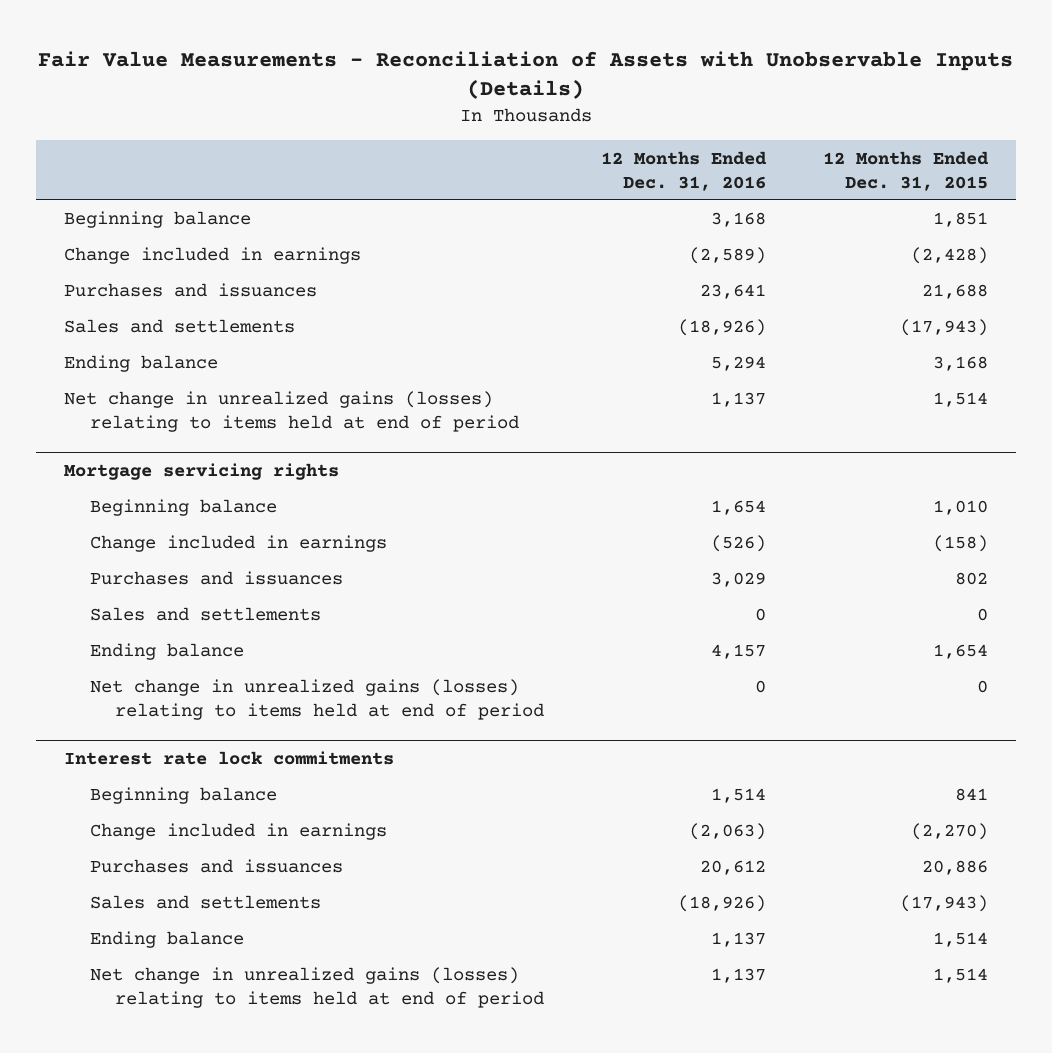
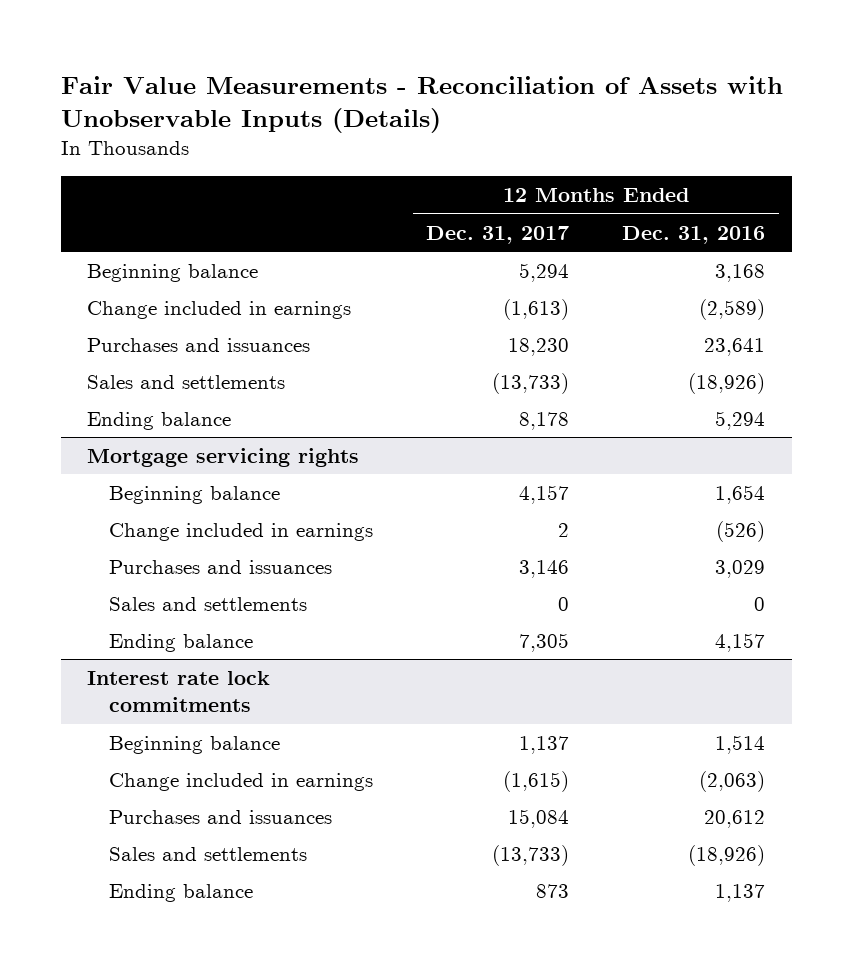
[822,150,989,191] 12 Months Ended Dec. 31, 2015 -> none
none -> [425,225,569,244] Dec. 31, 2017
[64,391,519,433] Net change in unrealized gains (losses) relating to items held at end of period -> none
[89,679,545,721] Net change in unrealized gains (losses) relating to items held at end of period -> none
[89,967,545,1009] Net change in unrealized gains (losses) relating to items held at end of period -> none

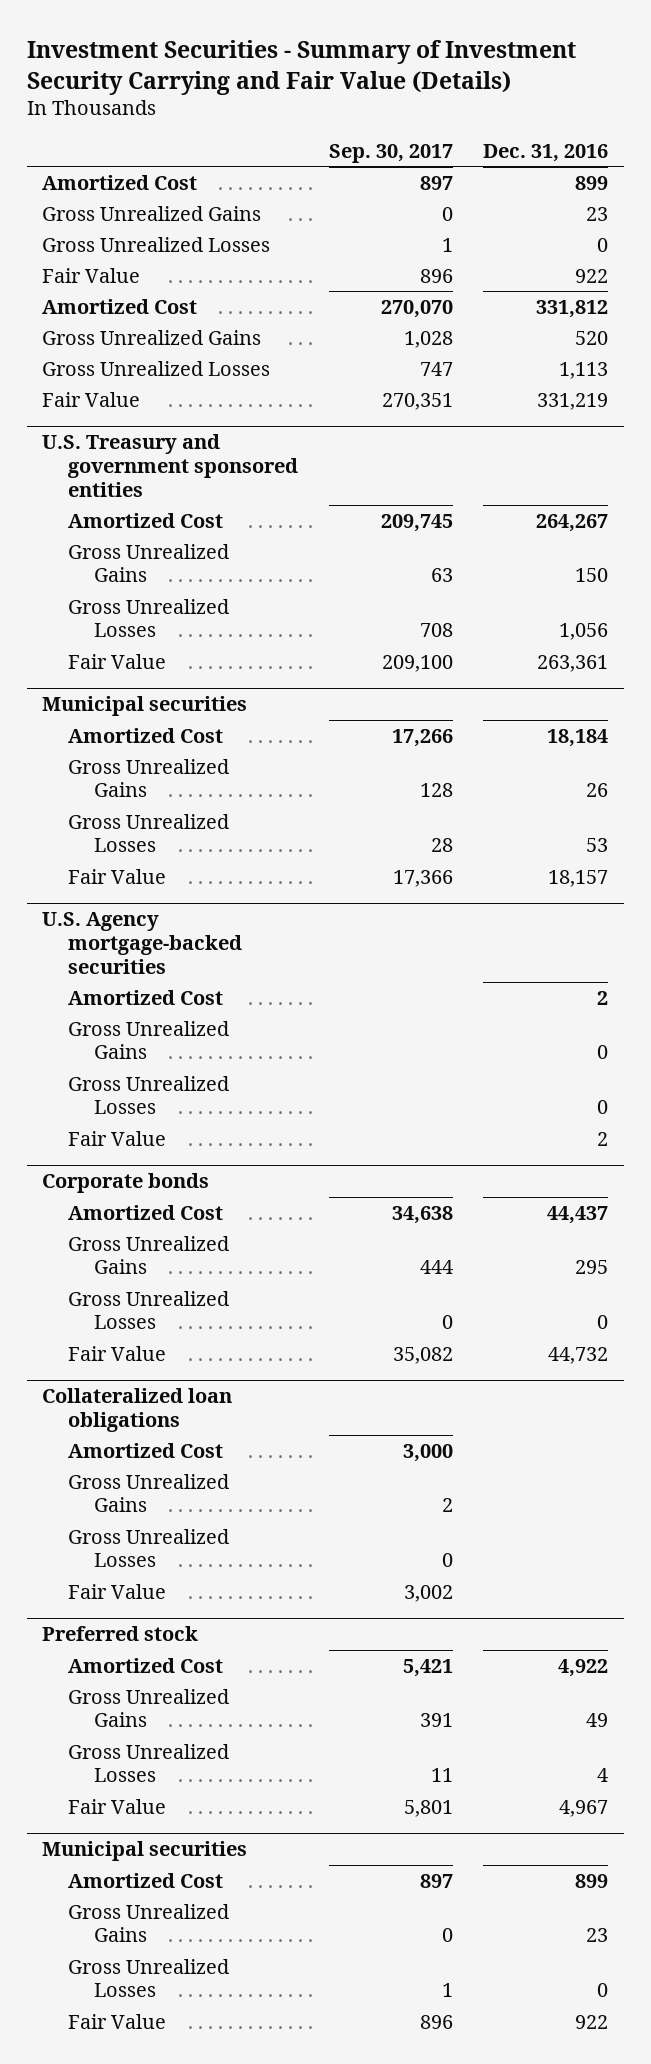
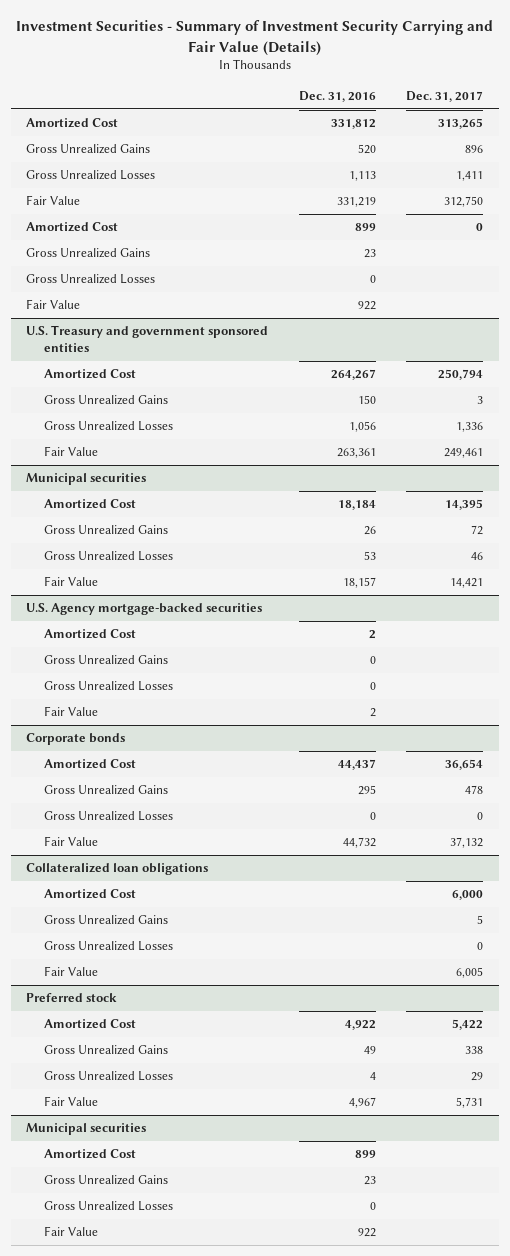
[328,143,453,163] Sep. 30, 2017 -> none
none -> [406,90,484,102] Dec. 31, 2017
[42,174,198,190] Amortized Cost -> [26,222,119,233] Amortized Cost
[42,205,262,221] Gross Unrealized Gains -> [26,248,151,259] Gross Unrealized Gains
[42,236,271,252] Gross Unrealized Losses -> [26,274,156,285] Gross Unrealized Losses
[42,267,141,283] Fair Value -> [26,299,81,310] Fair Value

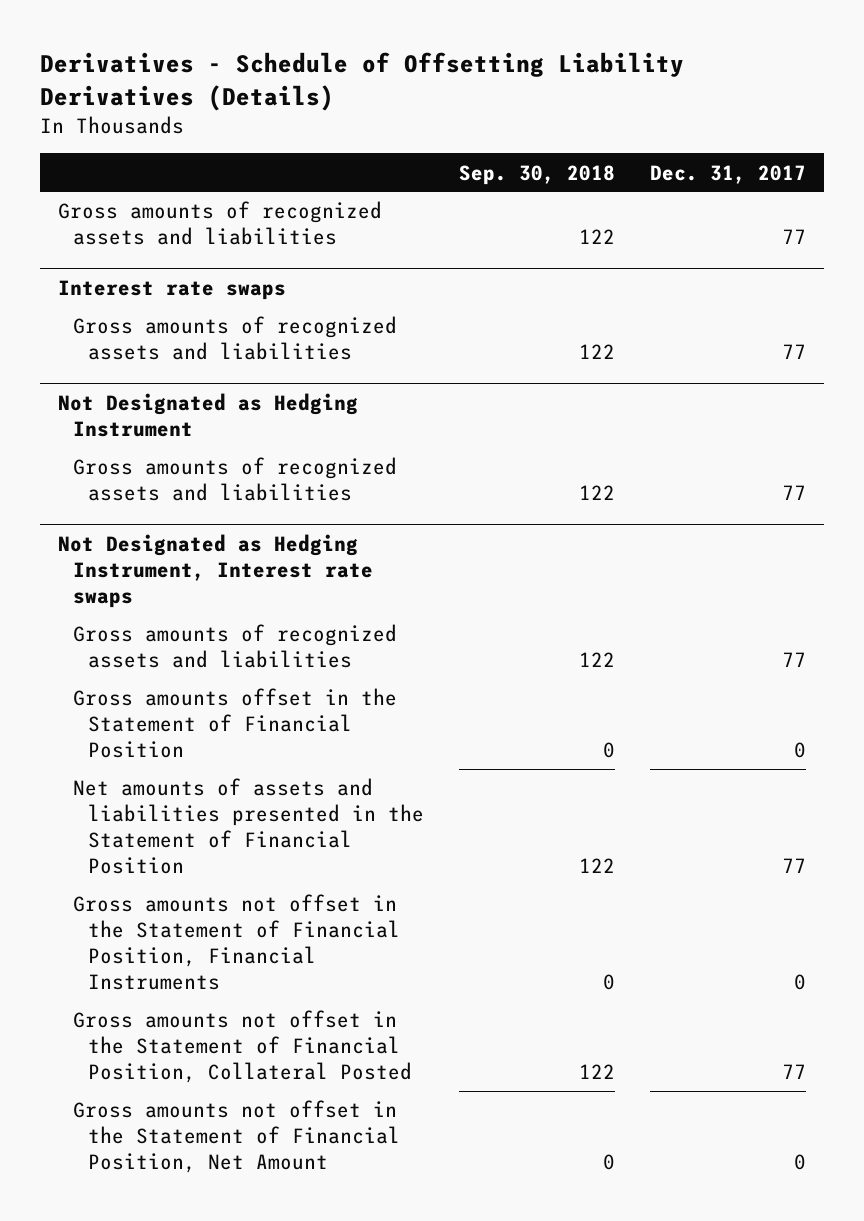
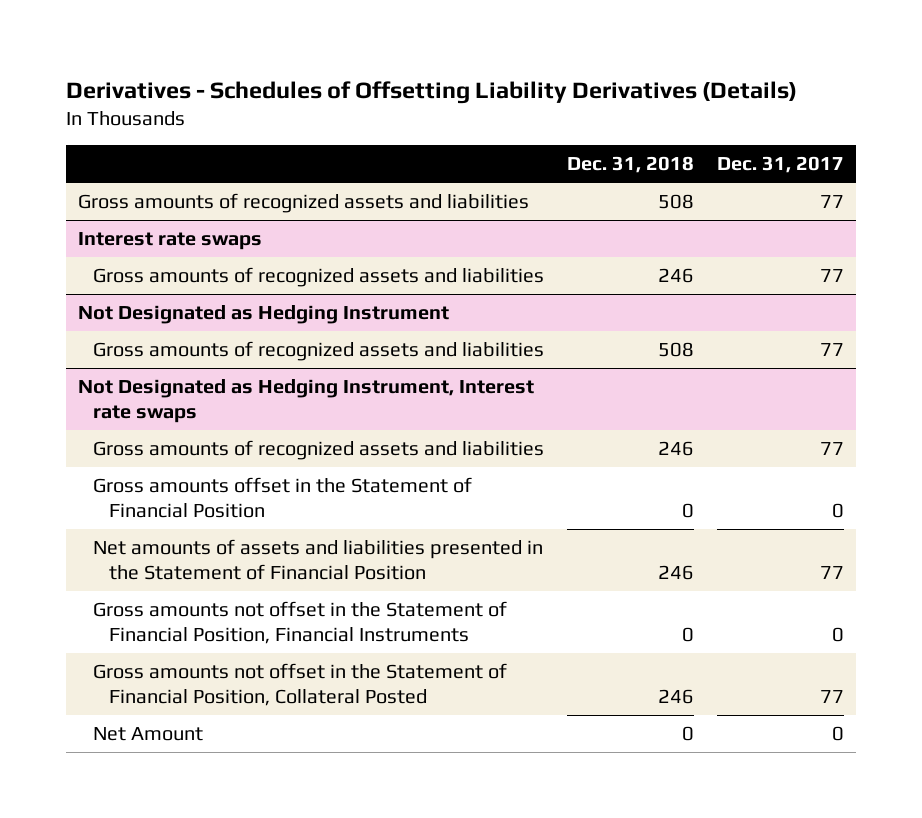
[40,52,685,111] Derivatives - Schedule of Offsetting Liability Derivatives (Details) -> [66,80,798,104] Derivatives - Schedules of Offsetting Liability Derivatives (Details)
[459,164,616,185] Sep. 30, 2018 -> none
none -> [567,156,695,174] Dec. 31, 2018
[73,1100,401,1174] Gross amounts not offset in the Statement of Financial Position, Net Amount -> [93,727,204,742] Net Amount

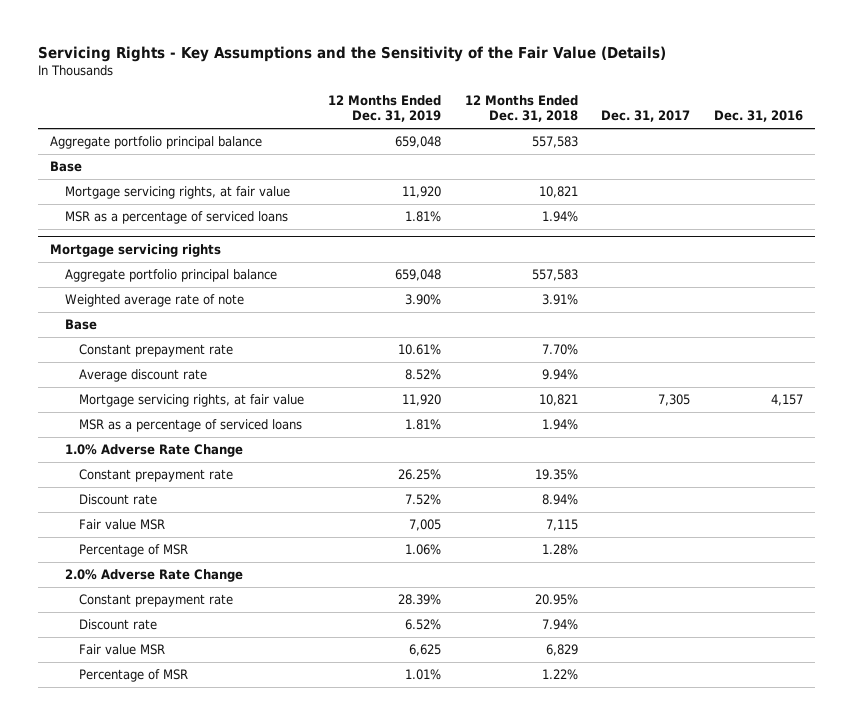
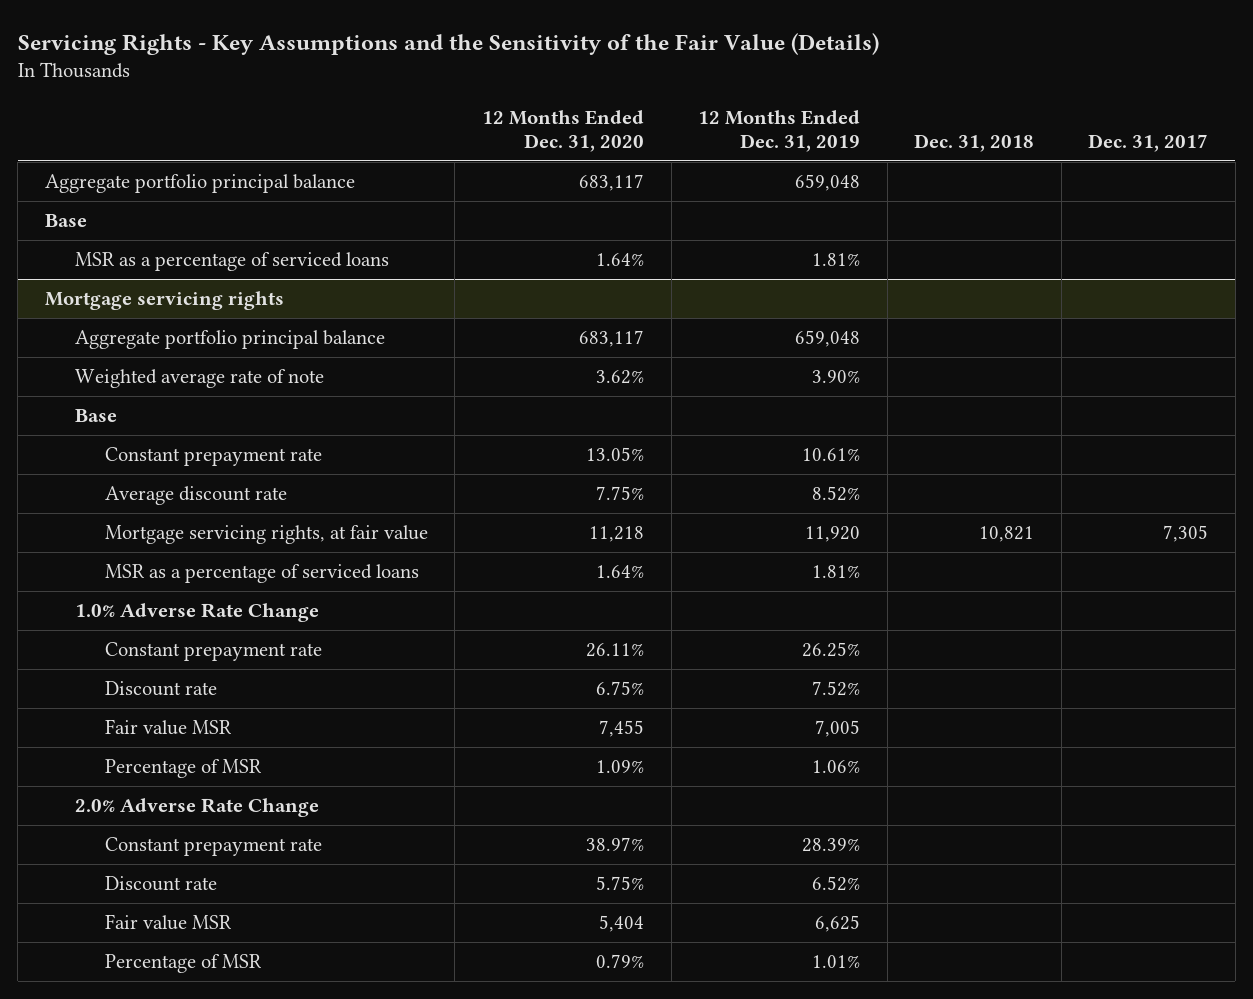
[464,94,578,123] 12 Months Ended Dec. 31, 2018 -> none
[714,110,804,123] Dec. 31, 2016 -> none
none -> [481,109,644,152] 12 Months Ended Dec. 31, 2020
none -> [914,133,1035,152] Dec. 31, 2018
[64,186,290,200] Mortgage servicing rights, at fair value -> none

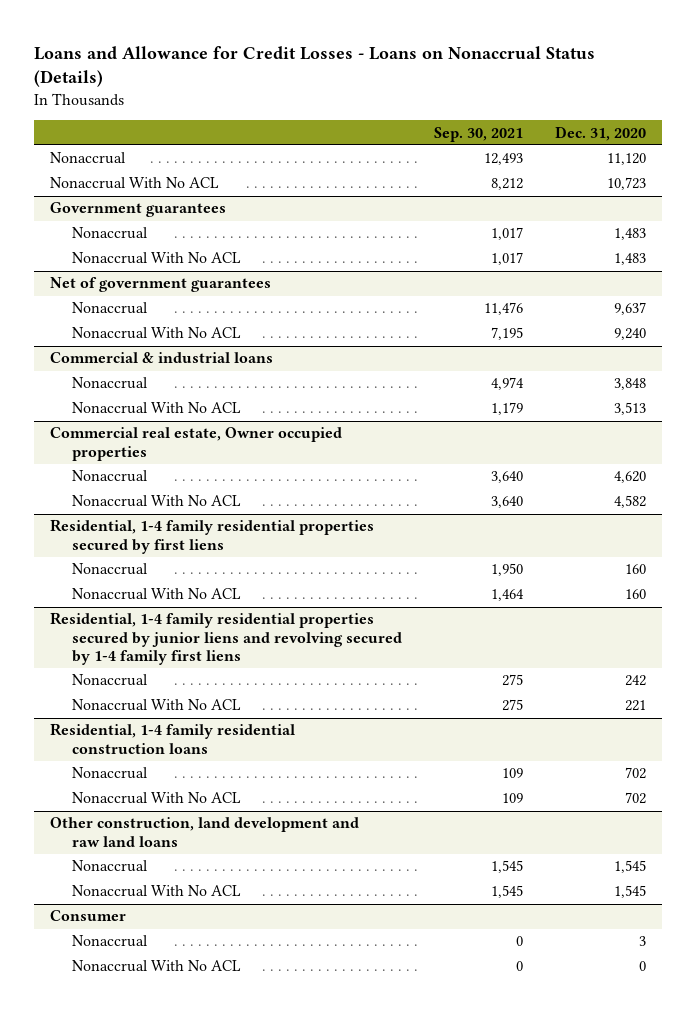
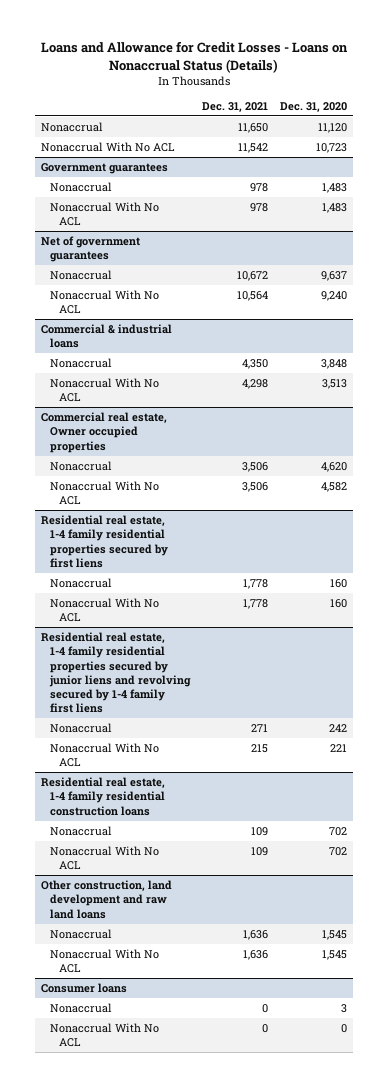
[433,126,523,142] Sep. 30, 2021 -> none
none -> [202,101,269,112] Dec. 31, 2021
[49,519,374,554] Residential, 1-4 family residential properties secured by first liens -> [40,515,169,568] Residential real estate, 1-4 family residential properties secured by first liens
[49,612,402,666] Residential, 1-4 family residential properties secured by junior liens and revolving secured by 1-4 family first liens -> [40,632,192,714] Residential real estate, 1-4 family residential properties secured by junior liens and revolving secured by 1-4 family first liens
[49,723,295,754] Residential, 1-4 family residential construction loans -> [40,777,166,816] Residential real estate, 1-4 family residential construction loans
[49,910,126,922] Consumer -> [40,983,127,994] Consumer loans

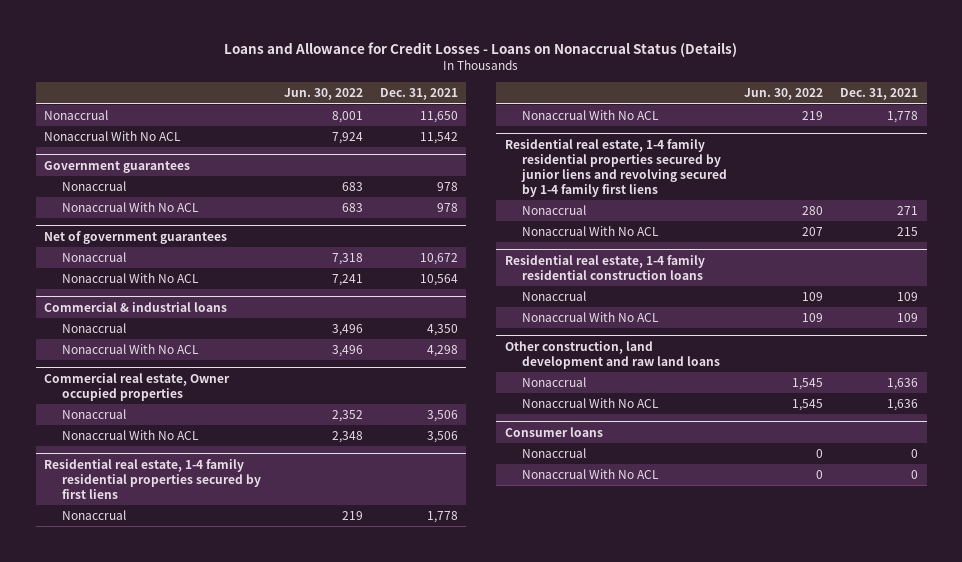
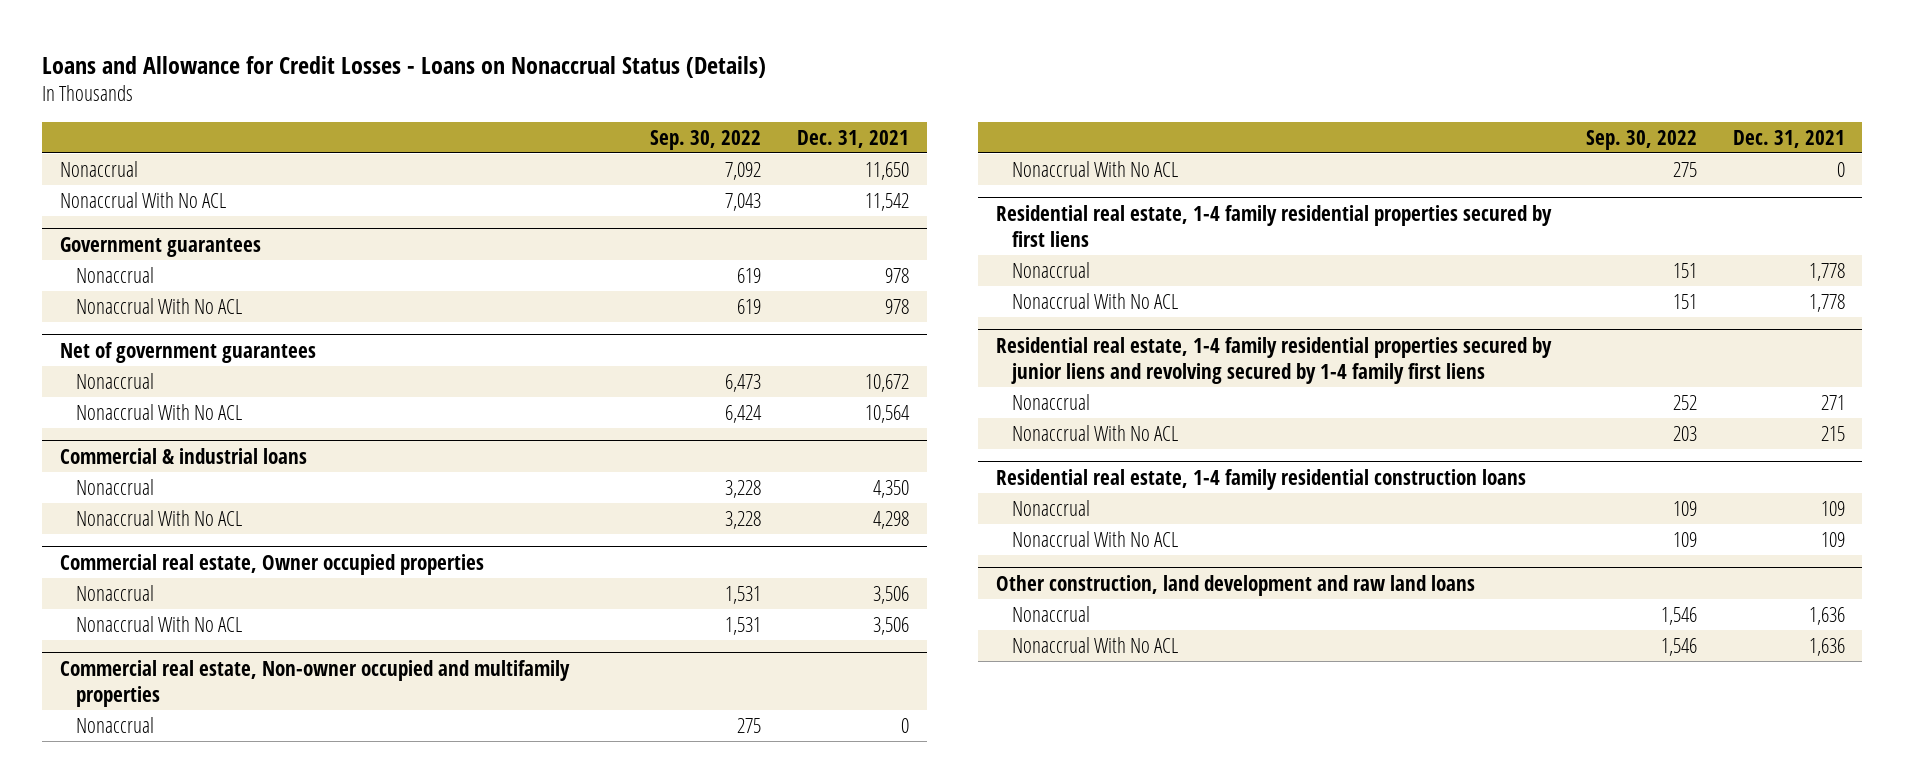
[283,88,363,101] Jun. 30, 2022 -> none
none -> [650,129,762,150] Sep. 30, 2022
none -> [59,659,570,707] Commercial real estate, Non-owner occupied and multifamily properties
none -> [76,716,155,733] Nonaccrual
none -> [1011,160,1178,177] Nonaccrual With No ACL
[504,426,603,437] Consumer loans -> none
[522,448,587,459] Nonaccrual -> none
[522,469,660,480] Nonaccrual With No ACL -> none

